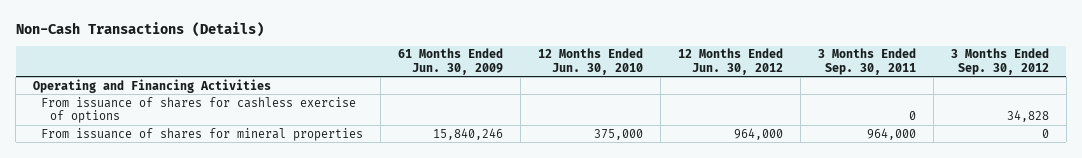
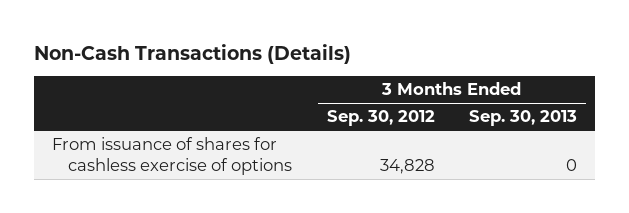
[398,48,504,75] 61 Months Ended Jun. 30, 2009 -> none
[538,48,644,75] 12 Months Ended Jun. 30, 2010 -> none
[678,48,784,75] 12 Months Ended Jun. 30, 2012 -> none
[817,48,916,75] 3 Months Ended Sep. 30, 2011 -> none
none -> [469,110,578,127] Sep. 30, 2013
[33,78,272,93] Operating and Financing Activities -> none
[41,127,364,141] From issuance of shares for mineral properties -> none

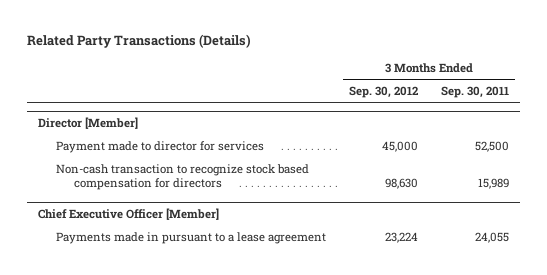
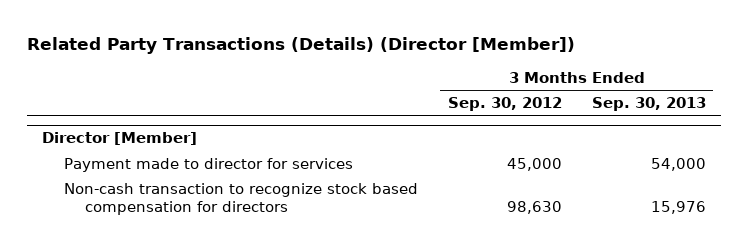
[26,33,251,48] Related Party Transactions (Details) -> [27,36,576,54] Related Party Transactions (Details) (Director [Member])
[440,86,509,99] Sep. 30, 2011 -> none
none -> [591,97,706,112] Sep. 30, 2013
[38,207,220,220] Chief Executive Officer [Member] -> none
[56,231,327,244] Payments made in pursuant to a lease agreement -> none

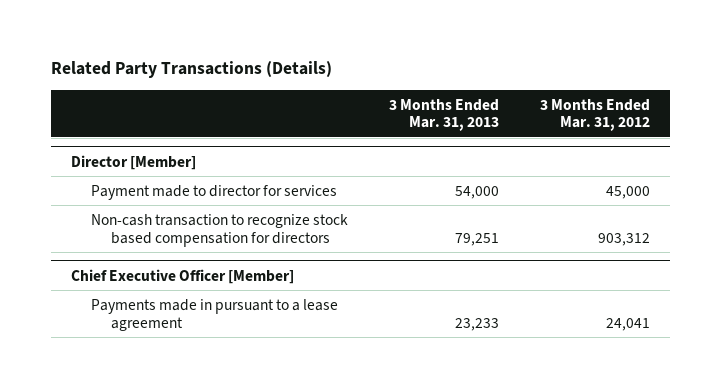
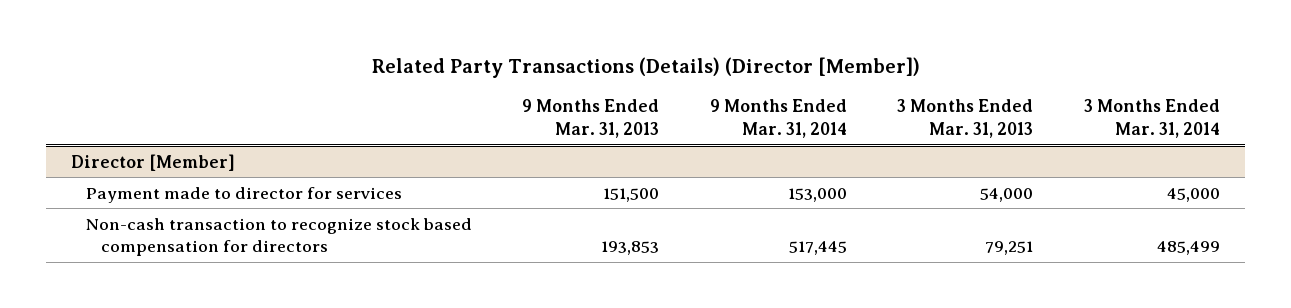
[50,61,332,79] Related Party Transactions (Details) -> [371,57,920,79] Related Party Transactions (Details) (Director [Member])
[539,98,650,132] 3 Months Ended Mar. 31, 2012 -> none
none -> [522,99,660,139] 9 Months Ended Mar. 31, 2013
none -> [709,99,847,139] 9 Months Ended Mar. 31, 2014
none -> [1083,99,1220,139] 3 Months Ended Mar. 31, 2014
[70,268,294,284] Chief Executive Officer [Member] -> none
[90,298,338,331] Payments made in pursuant to a lease agreement -> none

